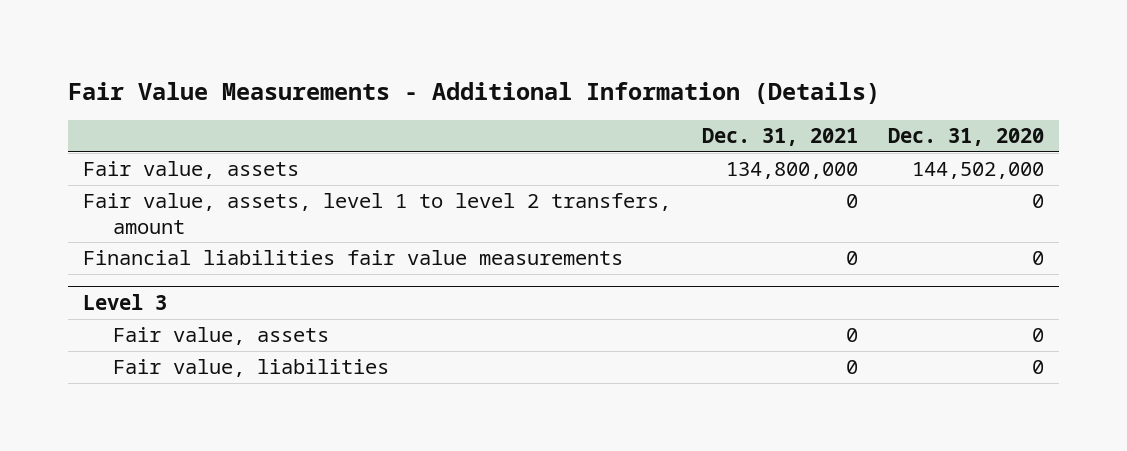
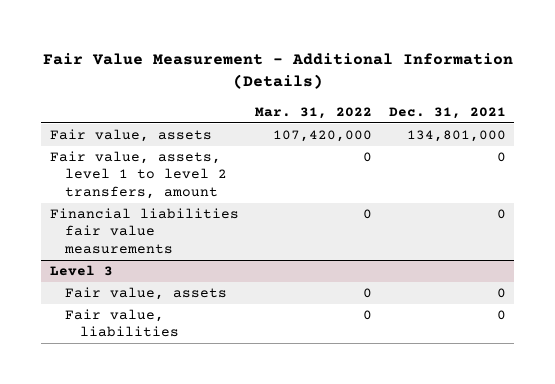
[68,81,881,104] Fair Value Measurements - Additional Information (Details) -> [42,52,513,90] Fair Value Measurement - Additional Information (Details)
[887,128,1044,147] Dec. 31, 2020 -> none
none -> [255,106,373,119] Mar. 31, 2022
[725,162,858,180] 134,800,000 -> [406,130,506,143] 134,801,000

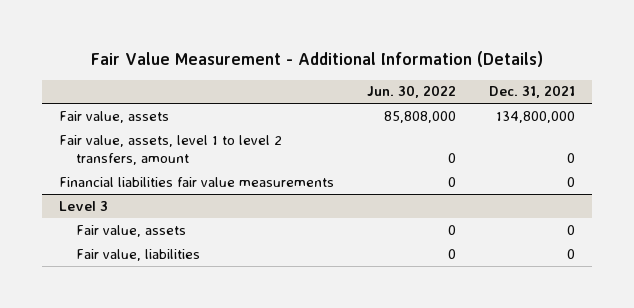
[255,106,373,119] Mar. 31, 2022 -> none
none -> [366,85,456,99] Jun. 30, 2022
[406,130,506,143] 134,801,000 -> [496,110,576,123] 134,800,000

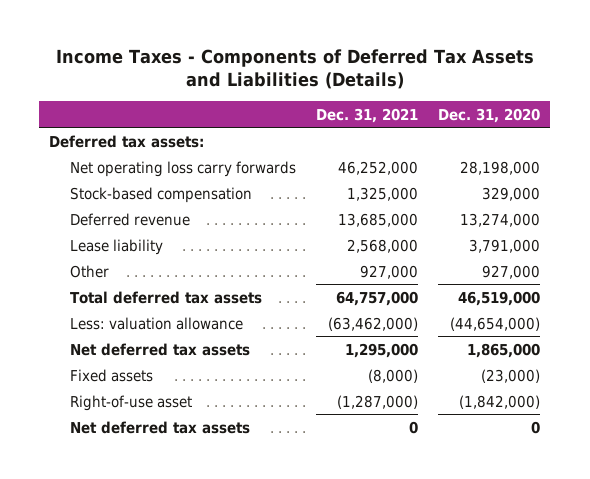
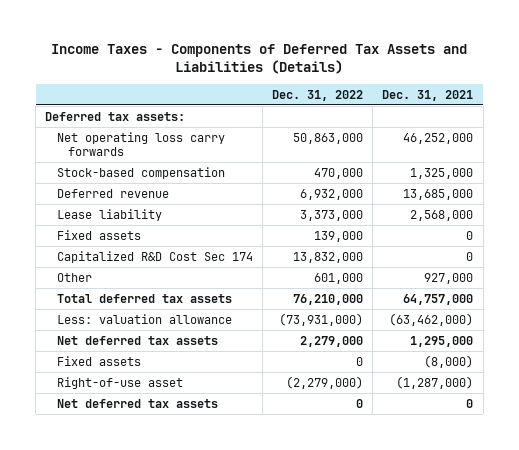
[438,107,541,123] Dec. 31, 2020 -> none
none -> [272,89,364,101] Dec. 31, 2022
none -> [56,229,141,240] Fixed assets
none -> [56,250,253,263] Capitalized R&D Cost Sec 174

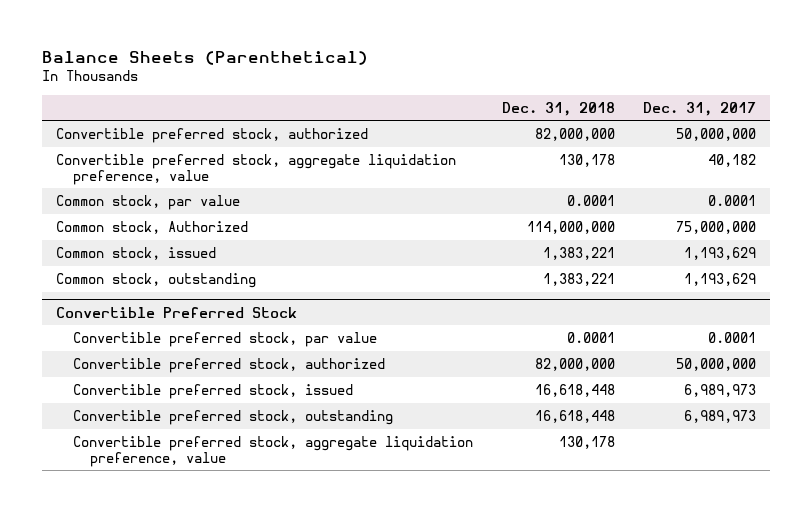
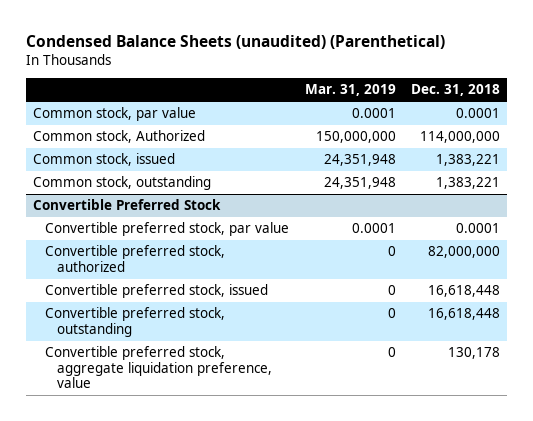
[42,50,369,65] Balance Sheets (Parenthetical) -> [25,34,445,49] Condensed Balance Sheets (unaudited) (Parenthetical)
[642,101,756,116] Dec. 31, 2017 -> none
none -> [304,84,396,97] Mar. 31, 2019
[56,127,369,143] Convertible preferred stock, authorized -> none
[56,153,457,185] Convertible preferred stock, aggregate liquidation preference, value -> none

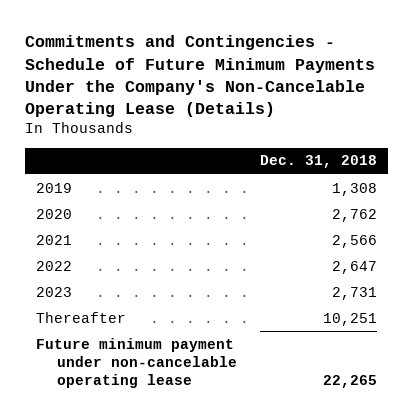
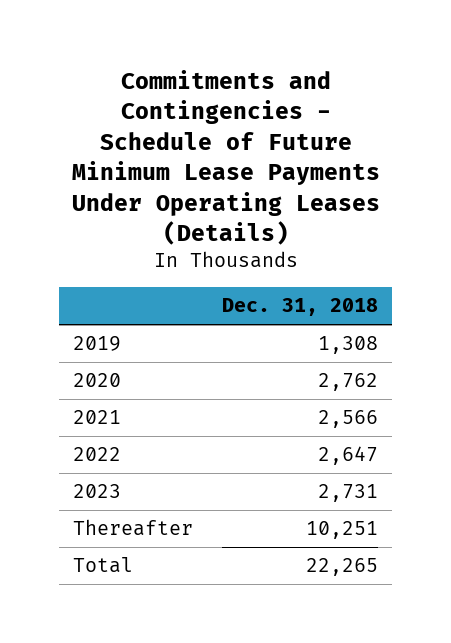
[24,35,375,118] Commitments and Contingencies - Schedule of Future Minimum Payments Under the Company's Non-Cancelable Operating Lease (Details) -> [71,69,380,245] Commitments and Contingencies - Schedule of Future Minimum Lease Payments Under Operating Leases (Details)
[36,337,238,389] Future minimum payment under non-cancelable operating lease -> [73,557,134,574] Total

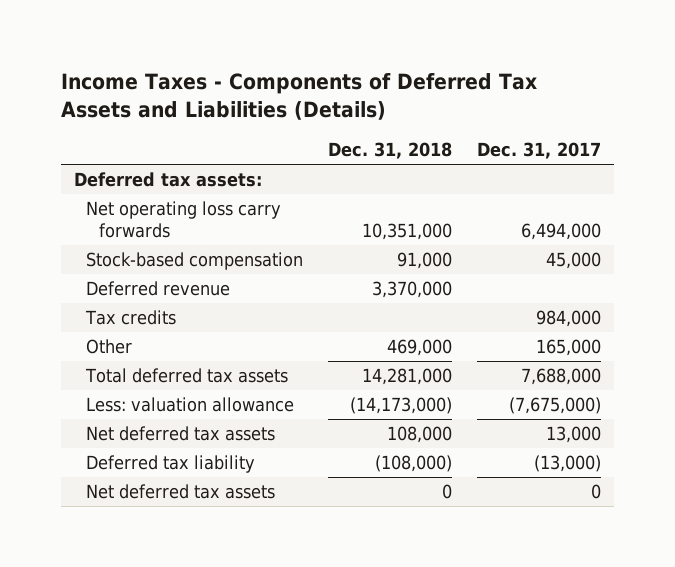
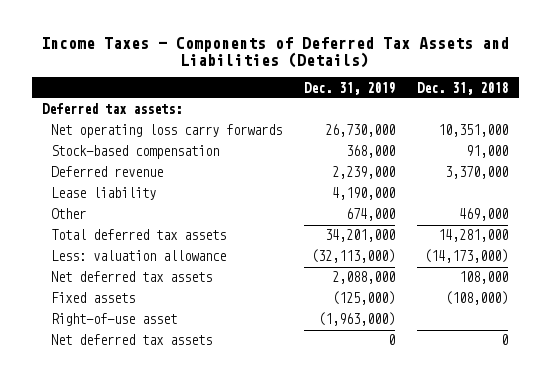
[477,141,602,159] Dec. 31, 2017 -> none
none -> [304,81,396,95] Dec. 31, 2019
[85,310,177,326] Tax credits -> none
none -> [51,187,157,201] Lease liability
[86,455,256,474] Deferred tax liability -> none
none -> [51,292,136,304] Fixed assets
none -> [51,313,178,327] Right-of-use asset

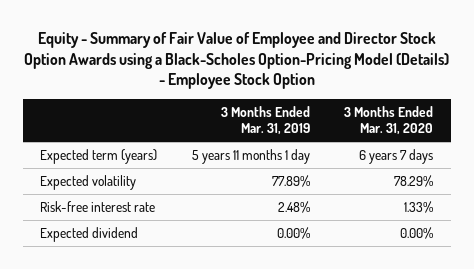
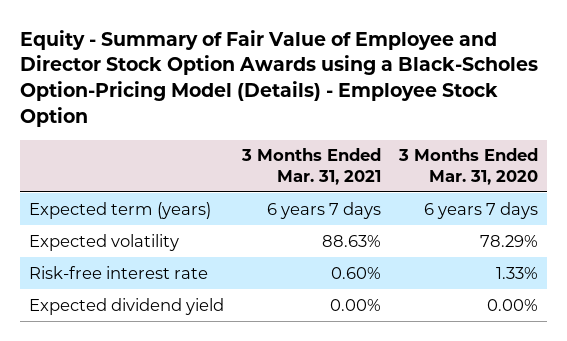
[220,105,310,136] 3 Months Ended Mar. 31, 2019 -> none
none -> [240,148,381,185] 3 Months Ended Mar. 31, 2021
[40,226,139,242] Expected dividend -> [28,297,224,315] Expected dividend yield

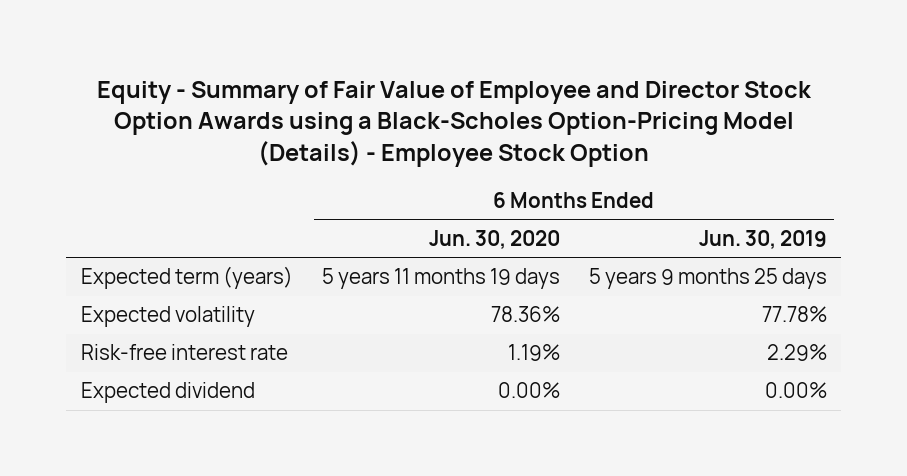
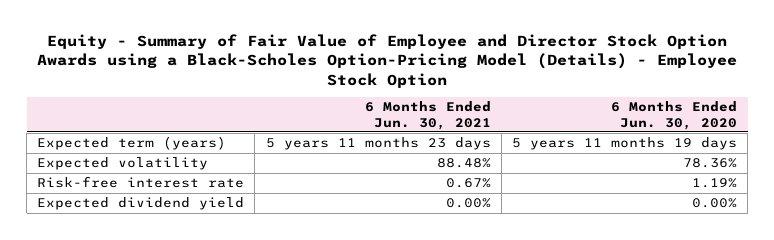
[698,229,827,249] Jun. 30, 2019 -> none
none -> [364,101,491,130] 6 Months Ended Jun. 30, 2021
[80,382,255,404] Expected dividend -> [37,197,245,211] Expected dividend yield

